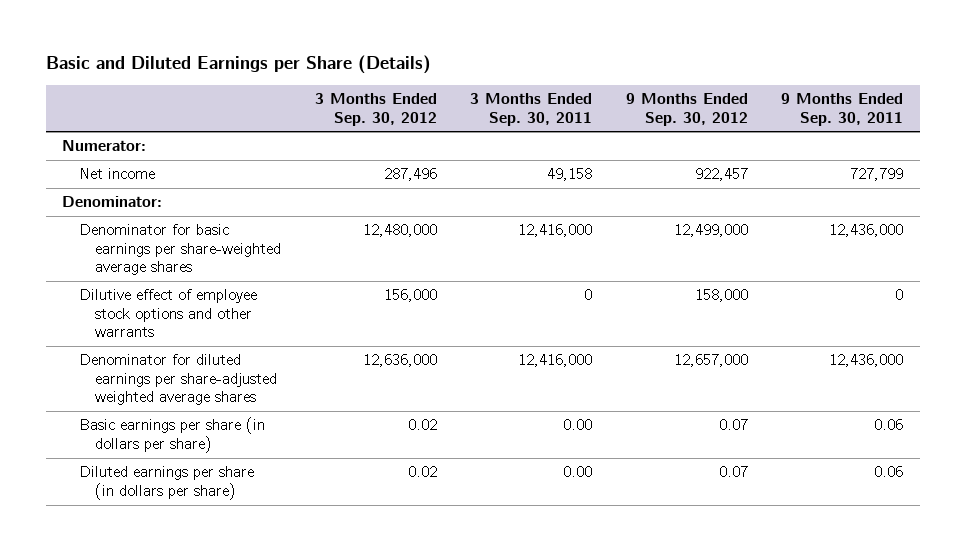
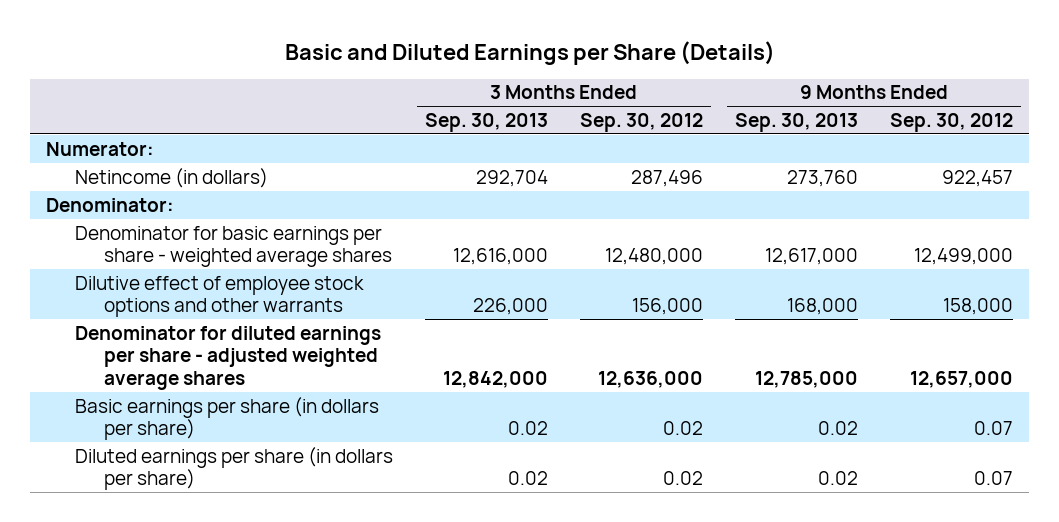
[470,93,593,126] 3 Months Ended Sep. 30, 2011 -> none
[781,93,904,126] 9 Months Ended Sep. 30, 2011 -> none
none -> [425,113,549,133] Sep. 30, 2013
none -> [735,113,859,133] Sep. 30, 2013
[78,168,155,180] Net income -> [75,167,269,188] Netincome (in dollars)
[78,224,282,276] Denominator for basic earnings per share-weighted average shares -> [75,225,393,268] Denominator for basic earnings per share - weighted average shares
[78,354,278,406] Denominator for diluted earnings per share-adjusted weighted average shares -> [75,325,382,390] Denominator for diluted earnings per share - adjusted weighted average shares

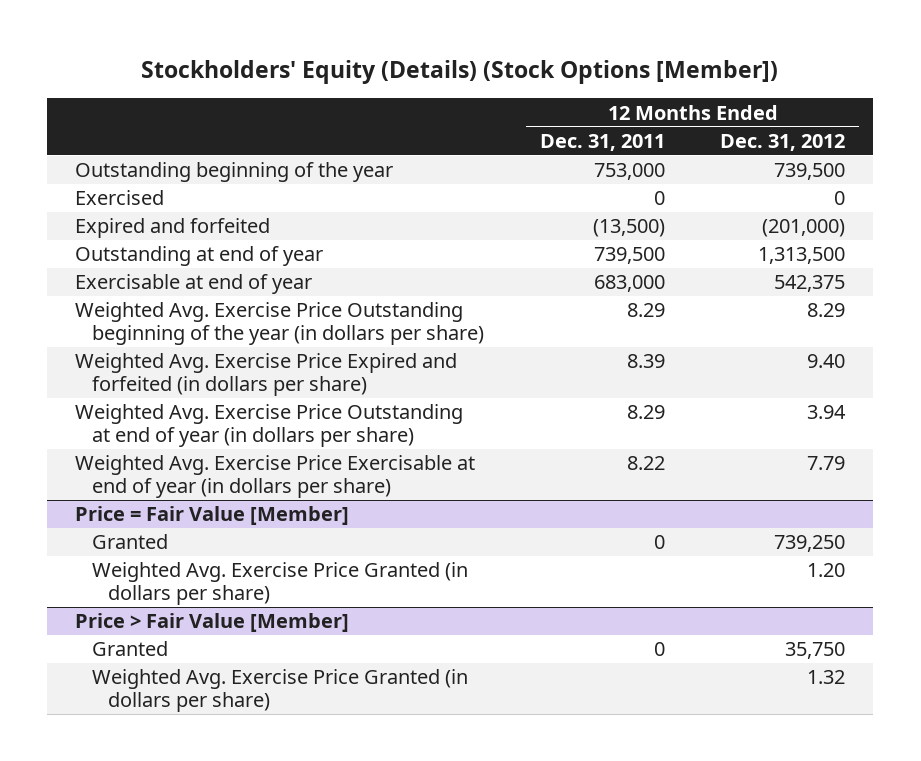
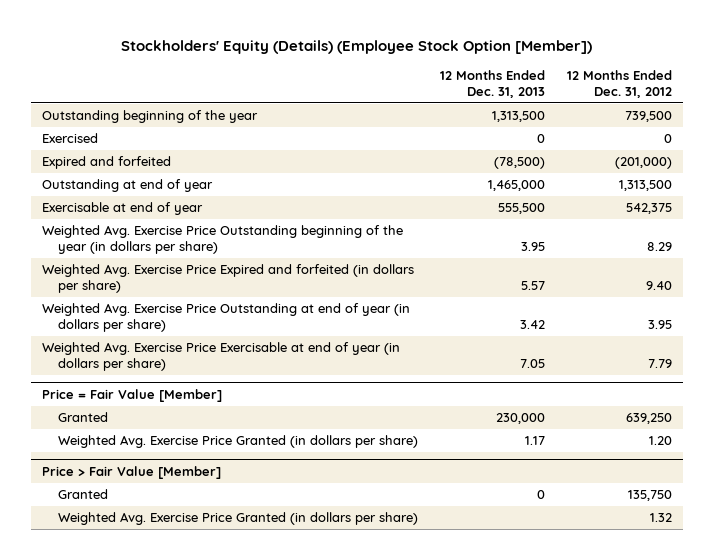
[141,60,779,85] Stockholders' Equity (Details) (Stock Options [Member]) -> [121,39,593,54] Stockholders' Equity (Details) (Employee Stock Option [Member])
[539,133,665,151] Dec. 31, 2011 -> none
none -> [440,69,546,98] 12 Months Ended Dec. 31, 2013
[807,405,847,420] 3.94 -> [648,320,673,330] 3.95
[774,535,846,553] 739,250 -> [626,413,673,425] 639,250
[785,642,846,660] 35,750 -> [628,490,673,502] 135,750

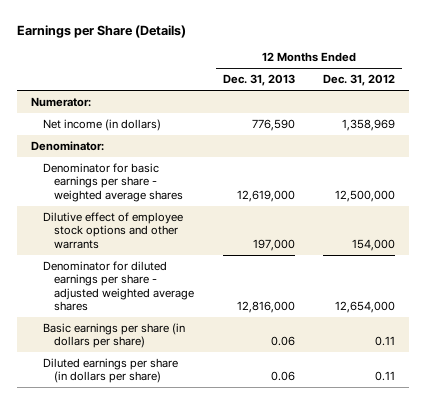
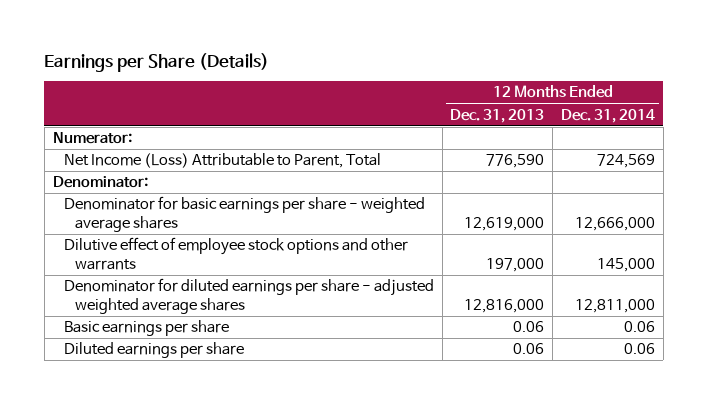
[323,74,396,87] Dec. 31, 2012 -> none
none -> [560,108,655,123] Dec. 31, 2014
[42,119,161,132] Net income (in dollars) -> [63,153,381,169] Net Income (Loss) Attributable to Parent, Total
[42,323,185,349] Basic earnings per share (in dollars per share) -> [63,320,229,337] Basic earnings per share
[42,358,178,384] Diluted earnings per share (in dollars per share) -> [63,342,244,359] Diluted earnings per share

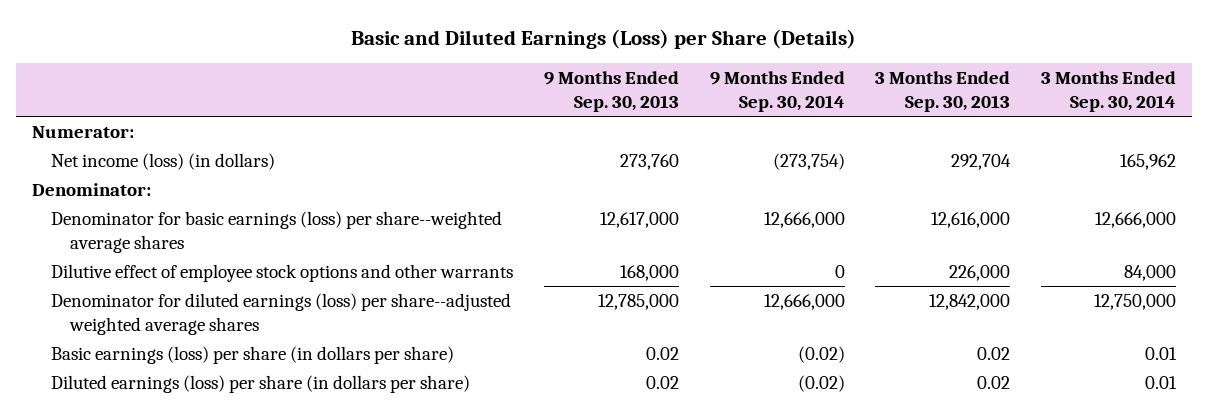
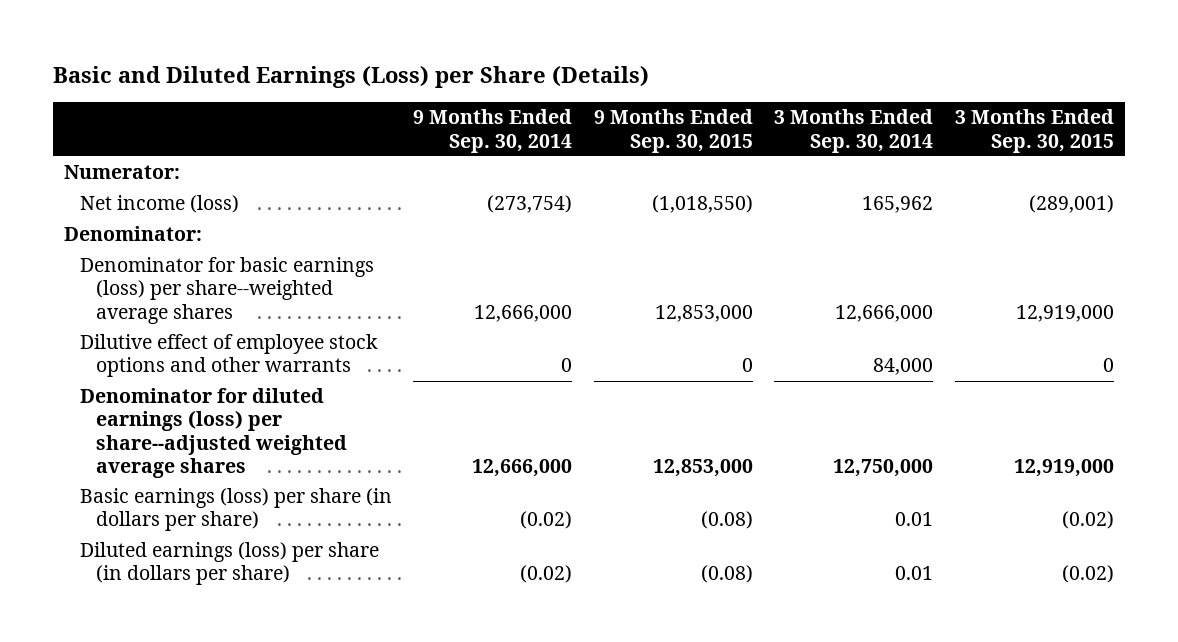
[543,71,679,112] 9 Months Ended Sep. 30, 2013 -> none
[875,71,1011,112] 3 Months Ended Sep. 30, 2013 -> none
none -> [593,109,753,153] 9 Months Ended Sep. 30, 2015
none -> [955,109,1115,153] 3 Months Ended Sep. 30, 2015
[50,152,275,170] Net income (loss) (in dollars) -> [79,195,239,214] Net income (loss)

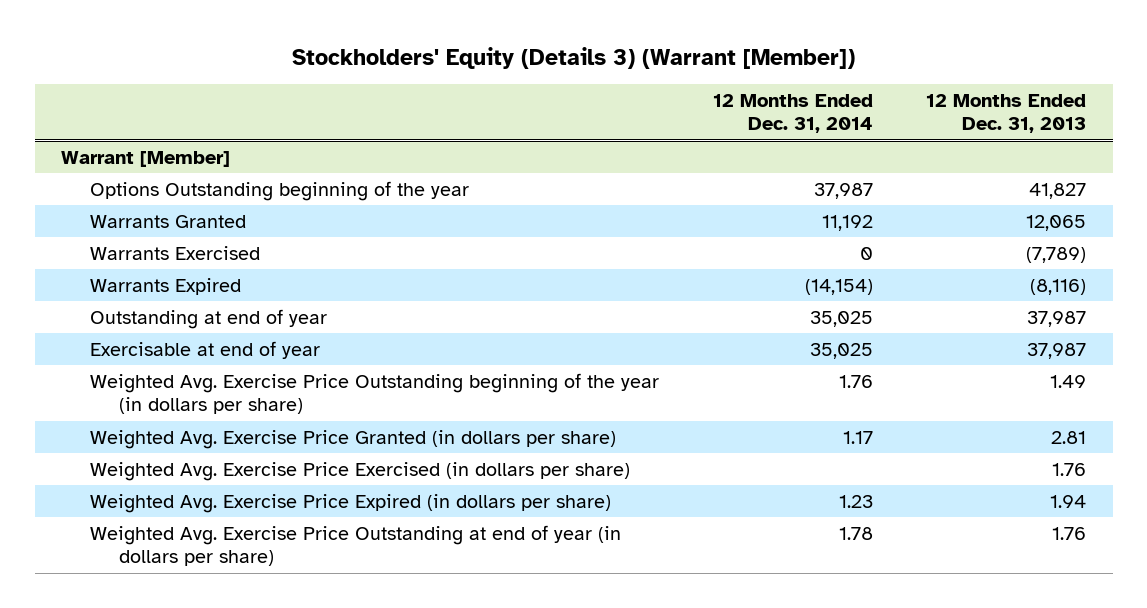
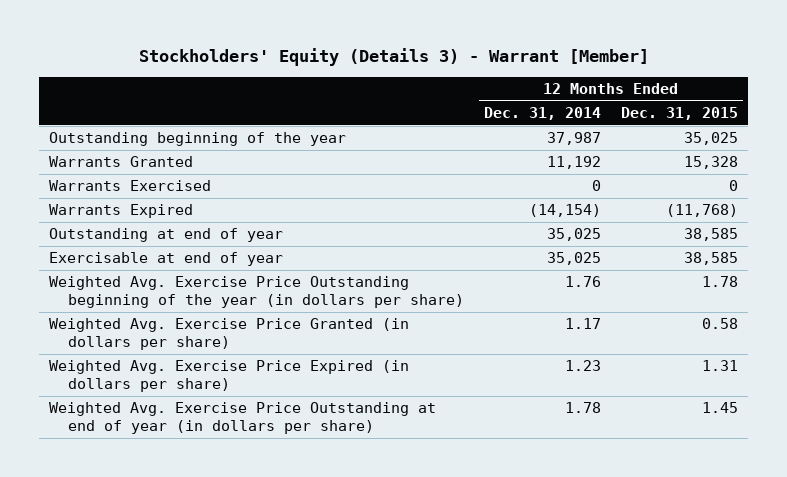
[291,46,855,69] Stockholders' Equity (Details 3) (Warrant [Member]) -> [138,47,649,66] Stockholders' Equity (Details 3) - Warrant [Member]
[926,93,1087,134] 12 Months Ended Dec. 31, 2013 -> none
none -> [621,107,739,121] Dec. 31, 2015
[61,150,231,167] Warrant [Member] -> none
[89,180,469,201] Options Outstanding beginning of the year -> [48,132,346,147] Outstanding beginning of the year
[89,461,630,481] Weighted Avg. Exercise Price Exercised (in dollars per share) -> none

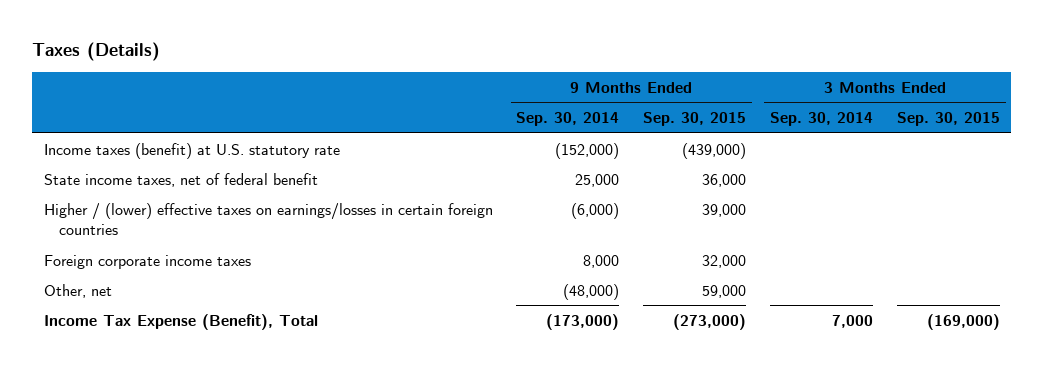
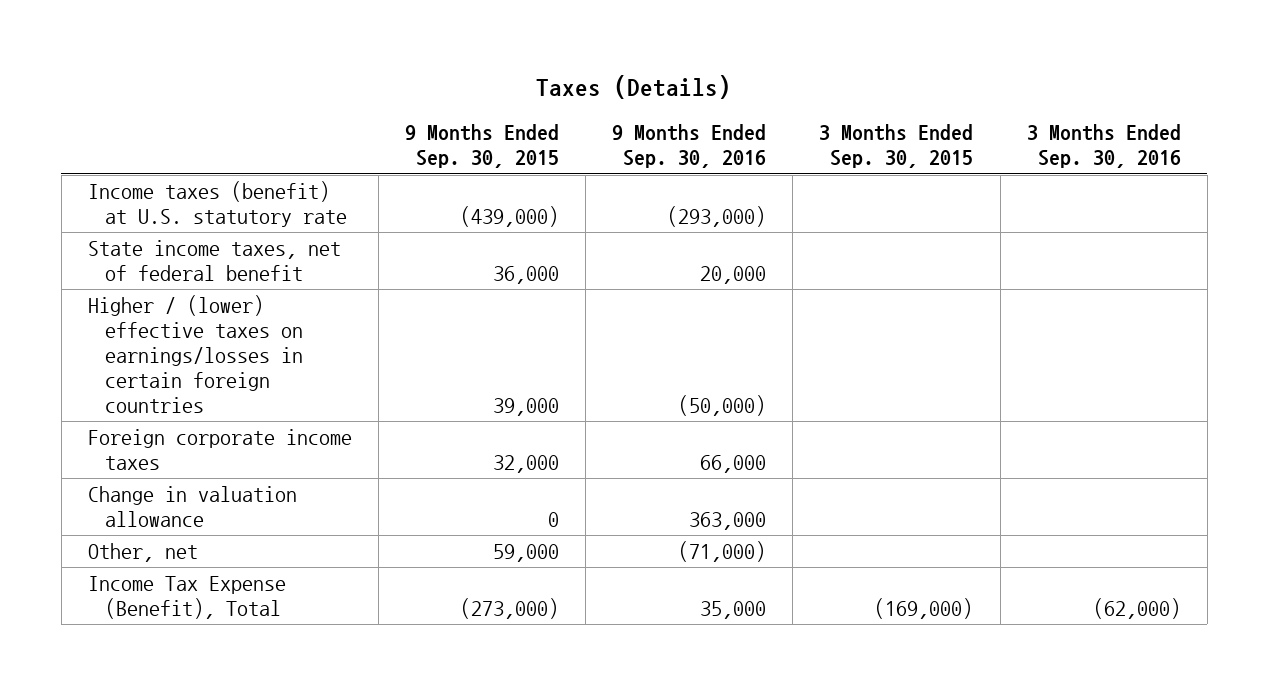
[516,112,620,127] Sep. 30, 2014 -> none
[769,112,873,127] Sep. 30, 2014 -> none
none -> [612,124,767,169] 9 Months Ended Sep. 30, 2016
none -> [1026,124,1181,169] 3 Months Ended Sep. 30, 2016
none -> [88,485,298,527] Change in valuation allowance

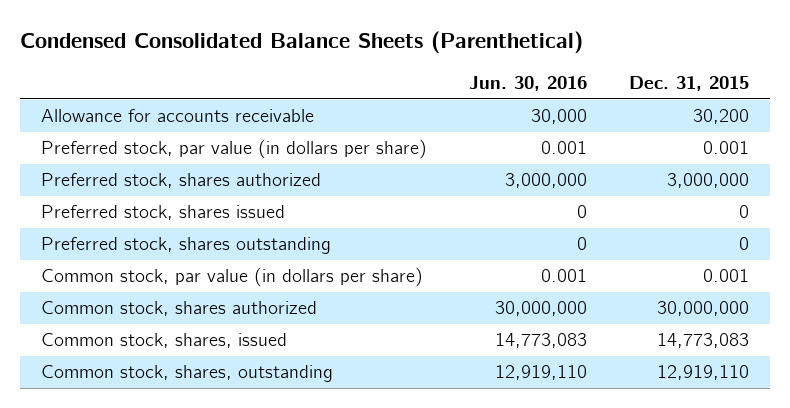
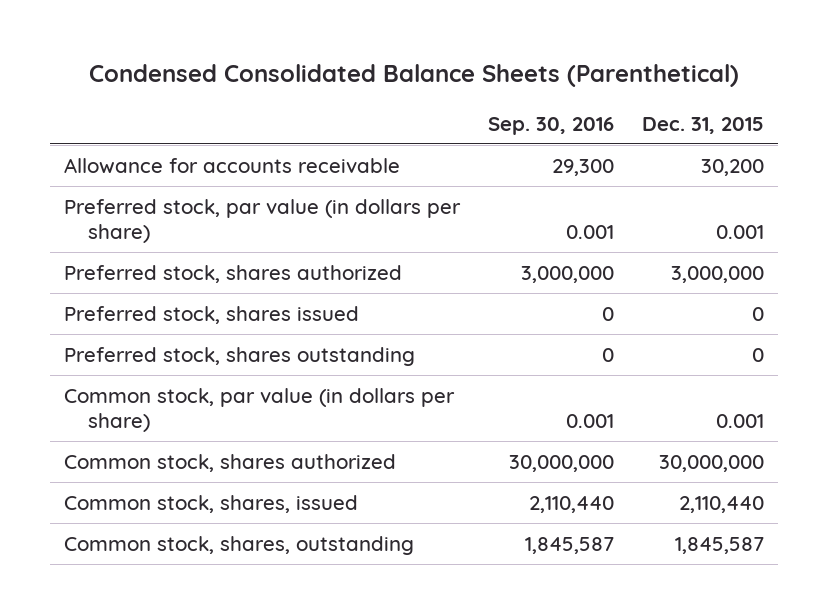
[468,76,587,92] Jun. 30, 2016 -> none
none -> [487,116,614,135] Sep. 30, 2016
[657,333,750,349] 14,773,083 -> [678,495,764,513] 2,110,440
[657,365,750,381] 12,919,110 -> [674,536,764,554] 1,845,587

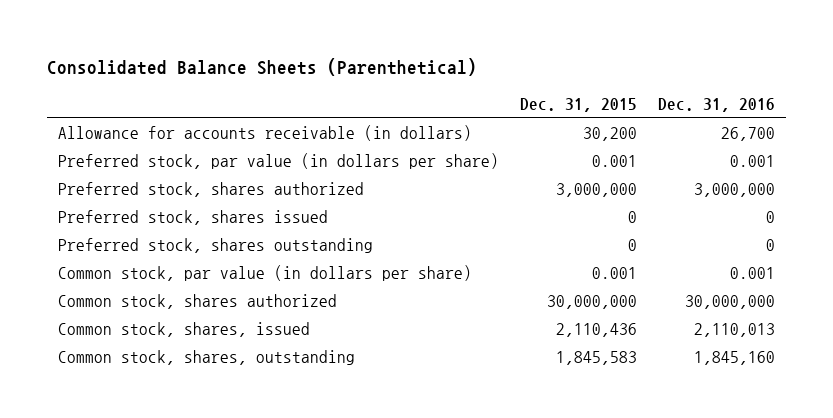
[88,64,739,88] Condensed Consolidated Balance Sheets (Parenthetical) -> [47,58,478,77] Consolidated Balance Sheets (Parenthetical)
[487,116,614,135] Sep. 30, 2016 -> none
none -> [658,98,776,113] Dec. 31, 2016
[64,157,401,174] Allowance for accounts receivable -> [57,125,472,142] Allowance for accounts receivable (in dollars)
[678,495,764,513] 2,110,440 -> [556,323,638,338] 2,110,436
[674,536,764,554] 1,845,587 -> [556,351,638,366] 1,845,583

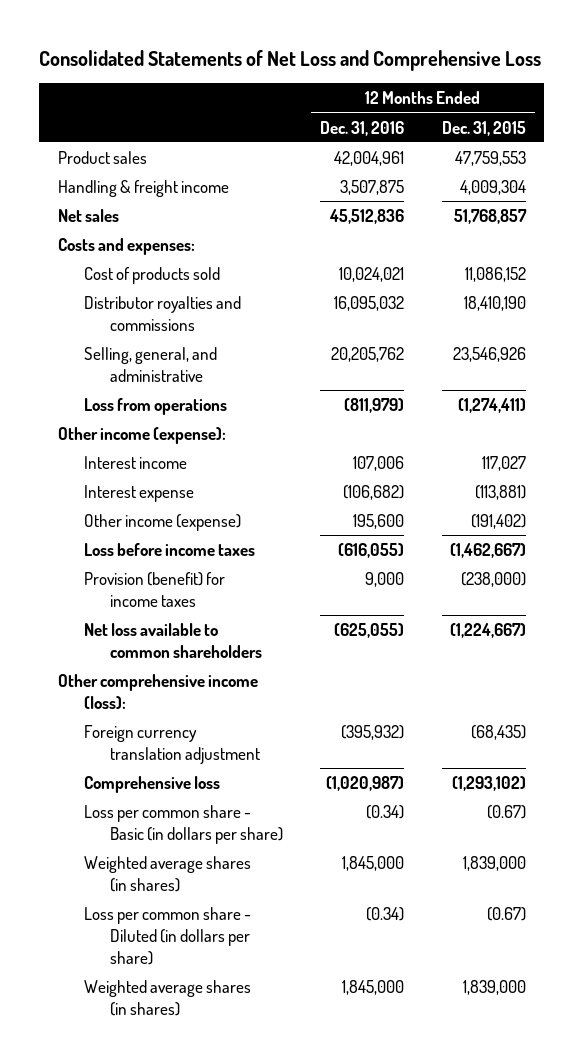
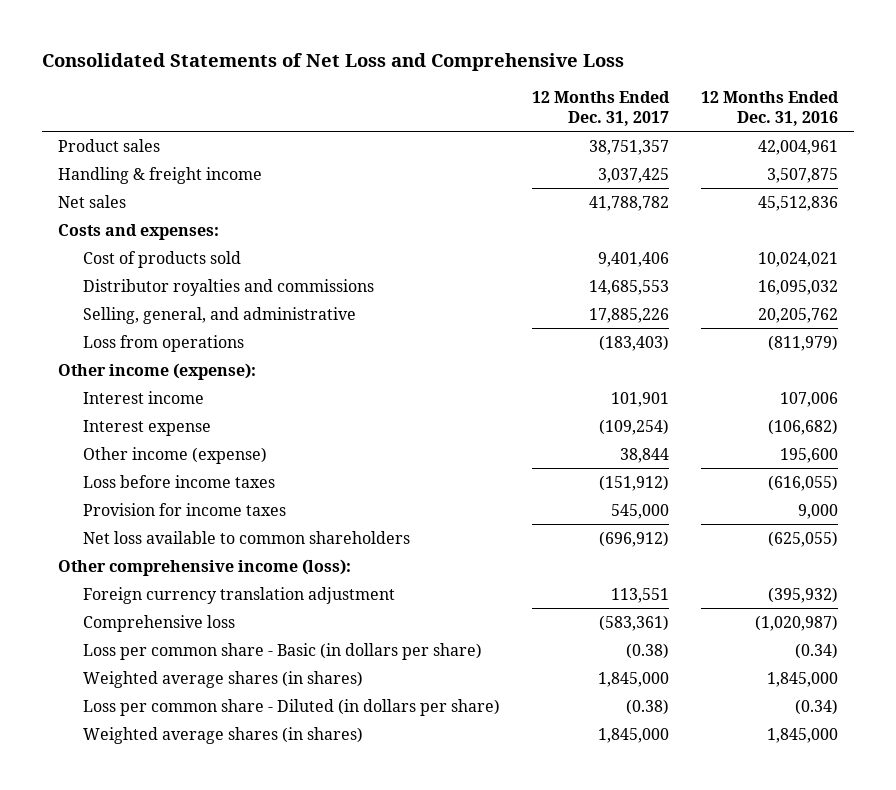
[441,120,526,136] Dec. 31, 2015 -> none
none -> [531,91,670,126] 12 Months Ended Dec. 31, 2017
[84,571,226,607] Provision (benefit) for income taxes -> [82,502,286,516] Provision for income taxes

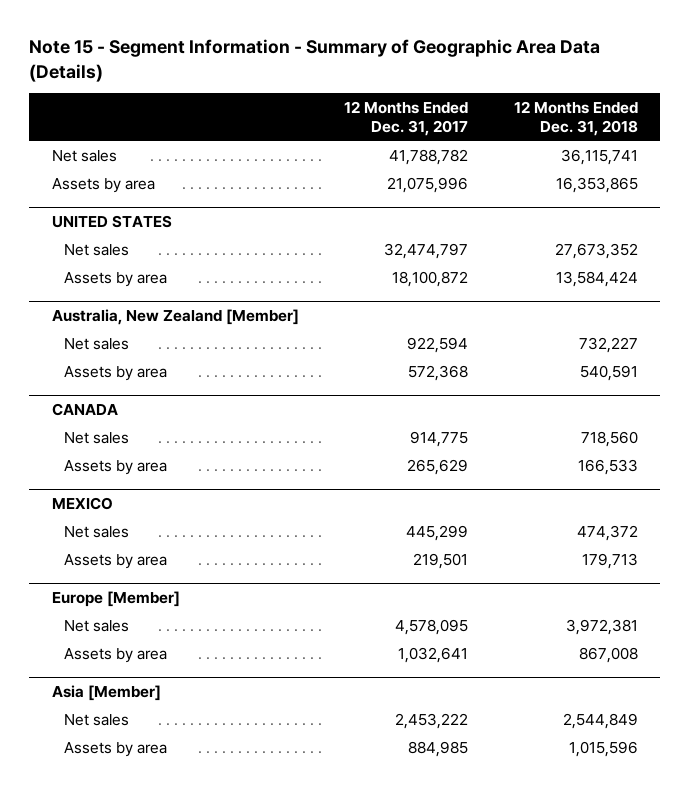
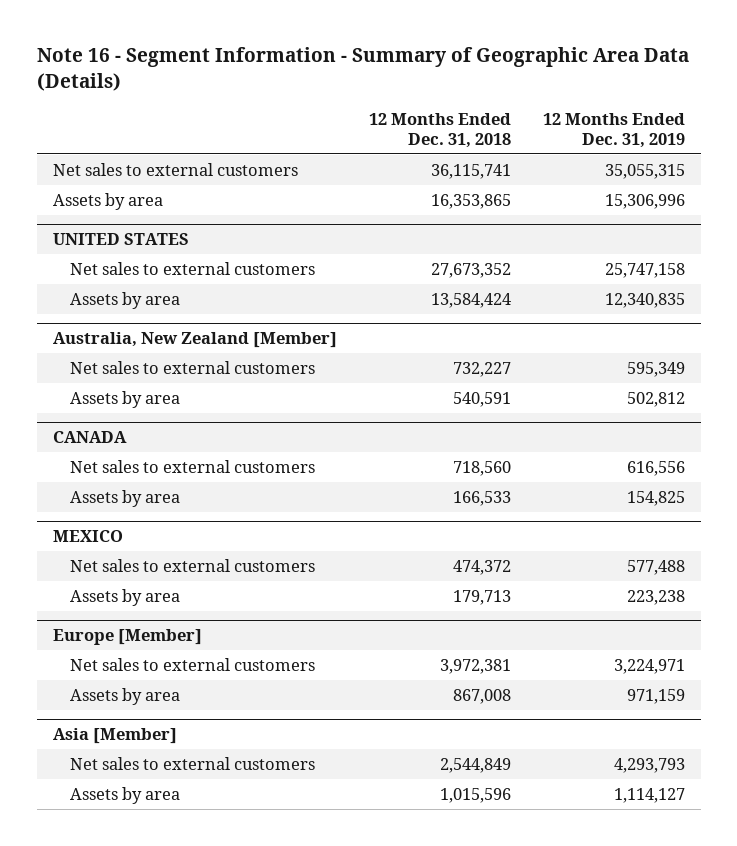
[29,39,601,82] Note 15 - Segment Information - Summary of Geographic Area Data (Details) -> [36,47,689,92] Note 16 - Segment Information - Summary of Geographic Area Data (Details)
[344,100,469,137] 12 Months Ended Dec. 31, 2017 -> none
none -> [542,113,685,148] 12 Months Ended Dec. 31, 2019
[51,150,117,163] Net sales -> [52,162,298,176] Net sales to external customers
[64,244,130,257] Net sales -> [70,261,316,275] Net sales to external customers
[64,338,130,351] Net sales -> [70,360,316,374] Net sales to external customers
[64,432,130,445] Net sales -> [70,459,316,473] Net sales to external customers
[64,526,130,539] Net sales -> [70,558,316,572] Net sales to external customers
[64,620,130,633] Net sales -> [70,657,316,671] Net sales to external customers
[64,714,130,727] Net sales -> [70,756,316,770] Net sales to external customers

